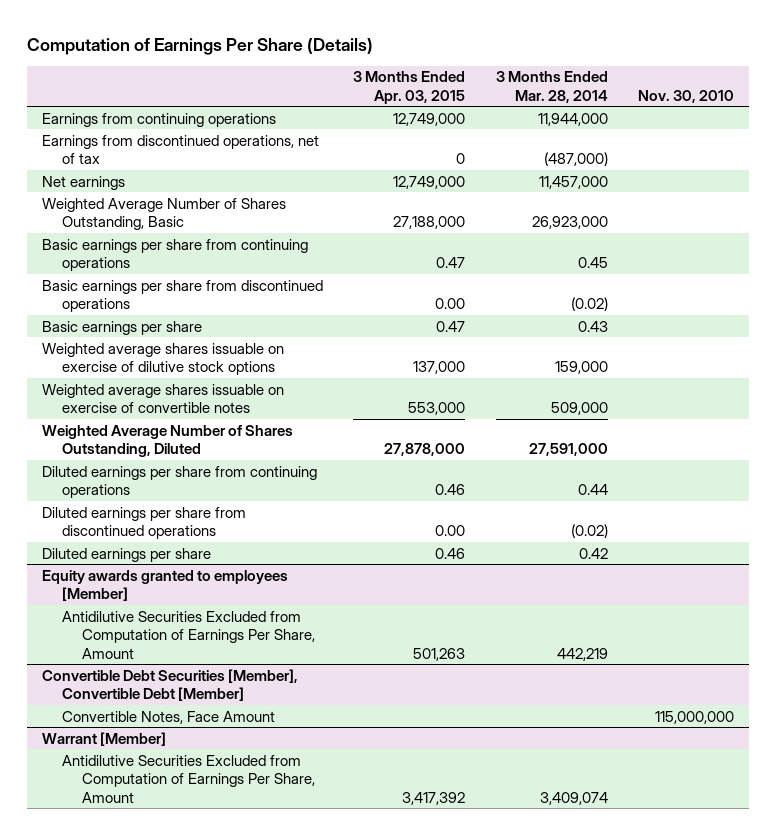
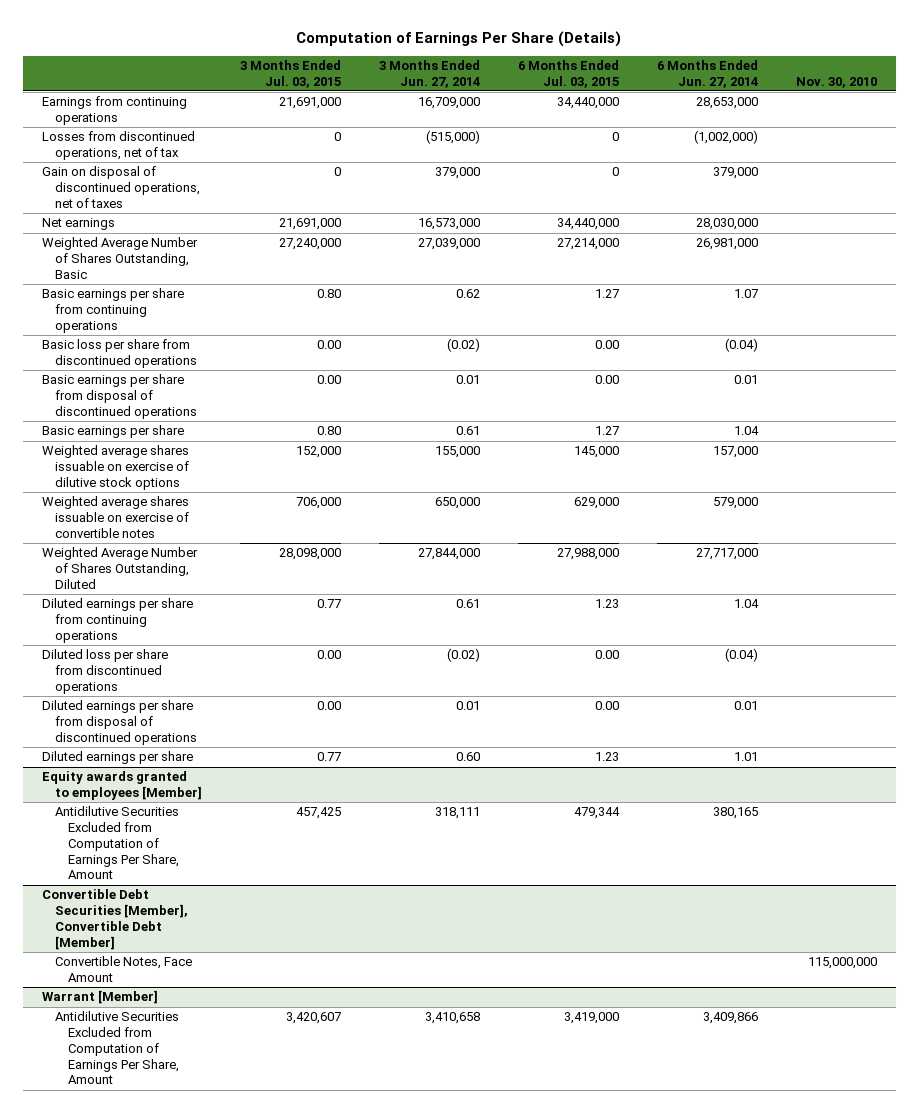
[353,71,466,104] 3 Months Ended Apr. 03, 2015 -> none
[495,71,608,103] 3 Months Ended Mar. 28, 2014 -> none
none -> [240,59,342,88] 3 Months Ended Jul. 03, 2015
none -> [379,59,481,88] 3 Months Ended Jun. 27, 2014
none -> [518,59,620,88] 6 Months Ended Jul. 03, 2015
none -> [657,59,759,88] 6 Months Ended Jun. 27, 2014
[42,134,320,165] Earnings from discontinued operations, net of tax -> [41,131,195,161] Losses from discontinued operations, net of tax
none -> [41,166,201,208] Gain on disposal of discontinued operations, net of taxes
[42,279,324,313] Basic earnings per share from discontinued operations -> [41,339,198,369] Basic loss per share from discontinued operations
none -> [41,374,198,419] Basic earnings per share from disposal of discontinued operations
[42,506,247,540] Diluted earnings per share from discontinued operations -> [41,649,168,694] Diluted loss per share from discontinued operations
none -> [41,700,198,745] Diluted earnings per share from disposal of discontinued operations

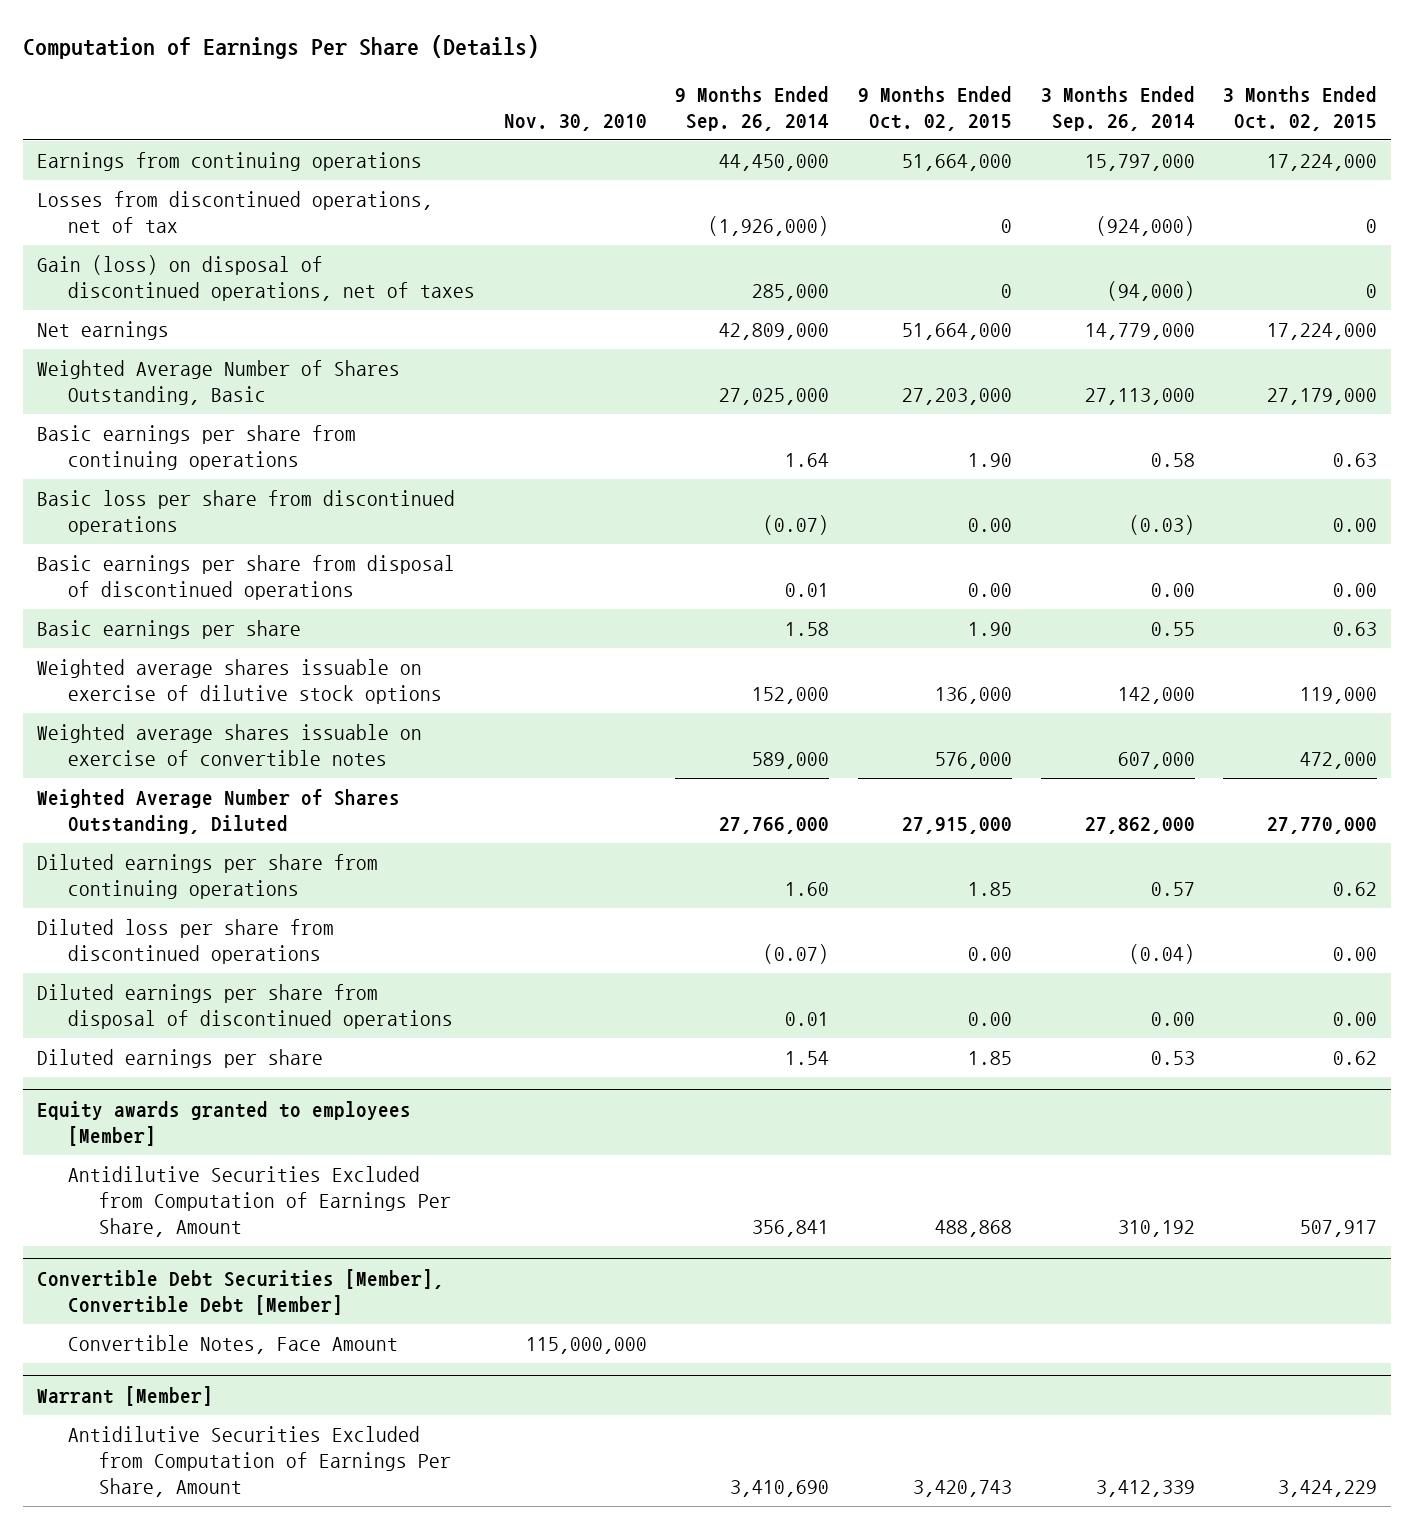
[240,59,342,88] 3 Months Ended Jul. 03, 2015 -> none
[379,59,481,88] 3 Months Ended Jun. 27, 2014 -> none
[518,59,620,88] 6 Months Ended Jul. 03, 2015 -> none
[657,59,759,88] 6 Months Ended Jun. 27, 2014 -> none
none -> [675,85,830,131] 9 Months Ended Sep. 26, 2014
none -> [857,85,1012,131] 9 Months Ended Oct. 02, 2015
none -> [1040,85,1195,131] 3 Months Ended Sep. 26, 2014
none -> [1223,85,1378,131] 3 Months Ended Oct. 02, 2015
[41,166,201,208] Gain on disposal of discontinued operations, net of taxes -> [37,255,476,302] Gain (loss) on disposal of discontinued operations, net of taxes

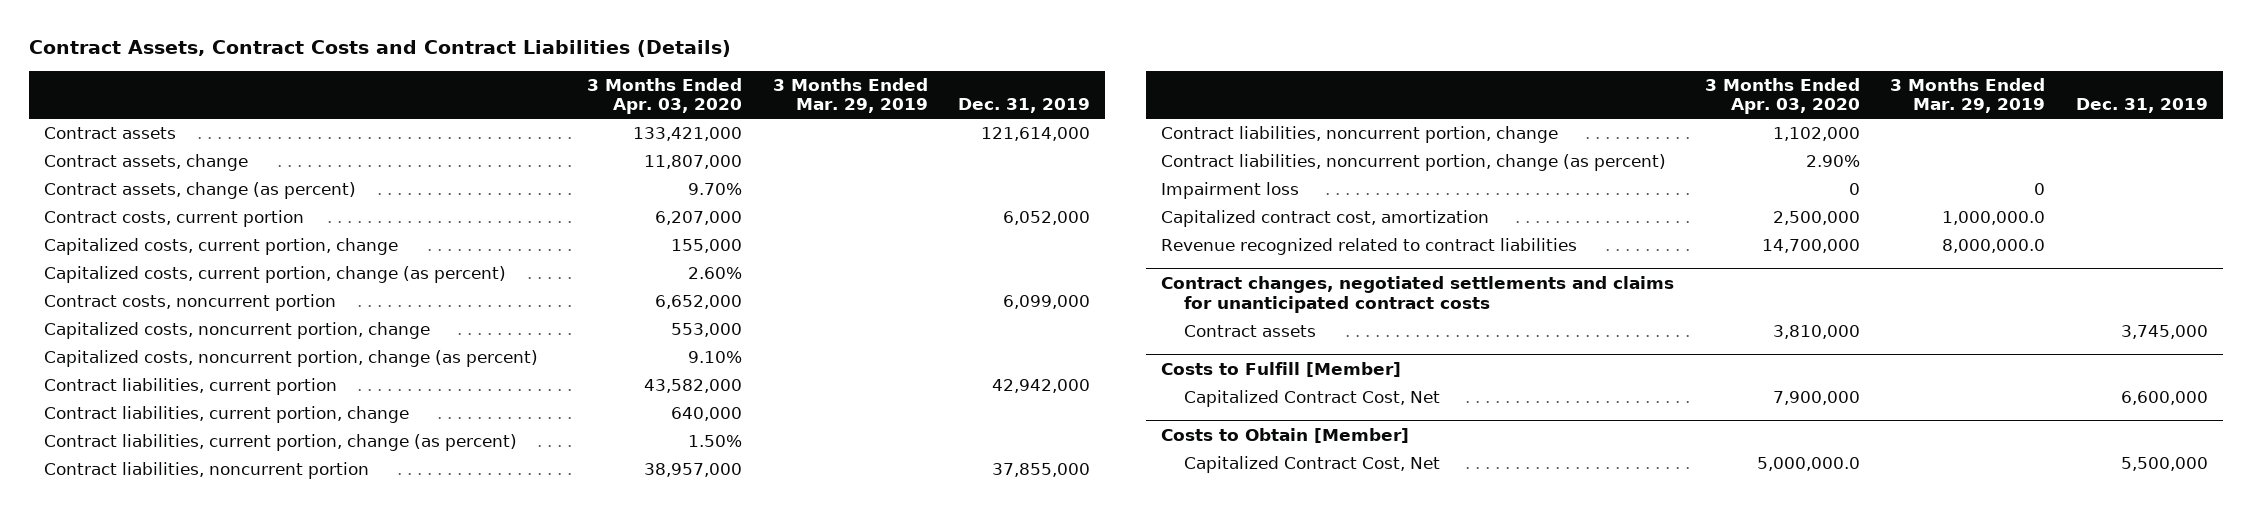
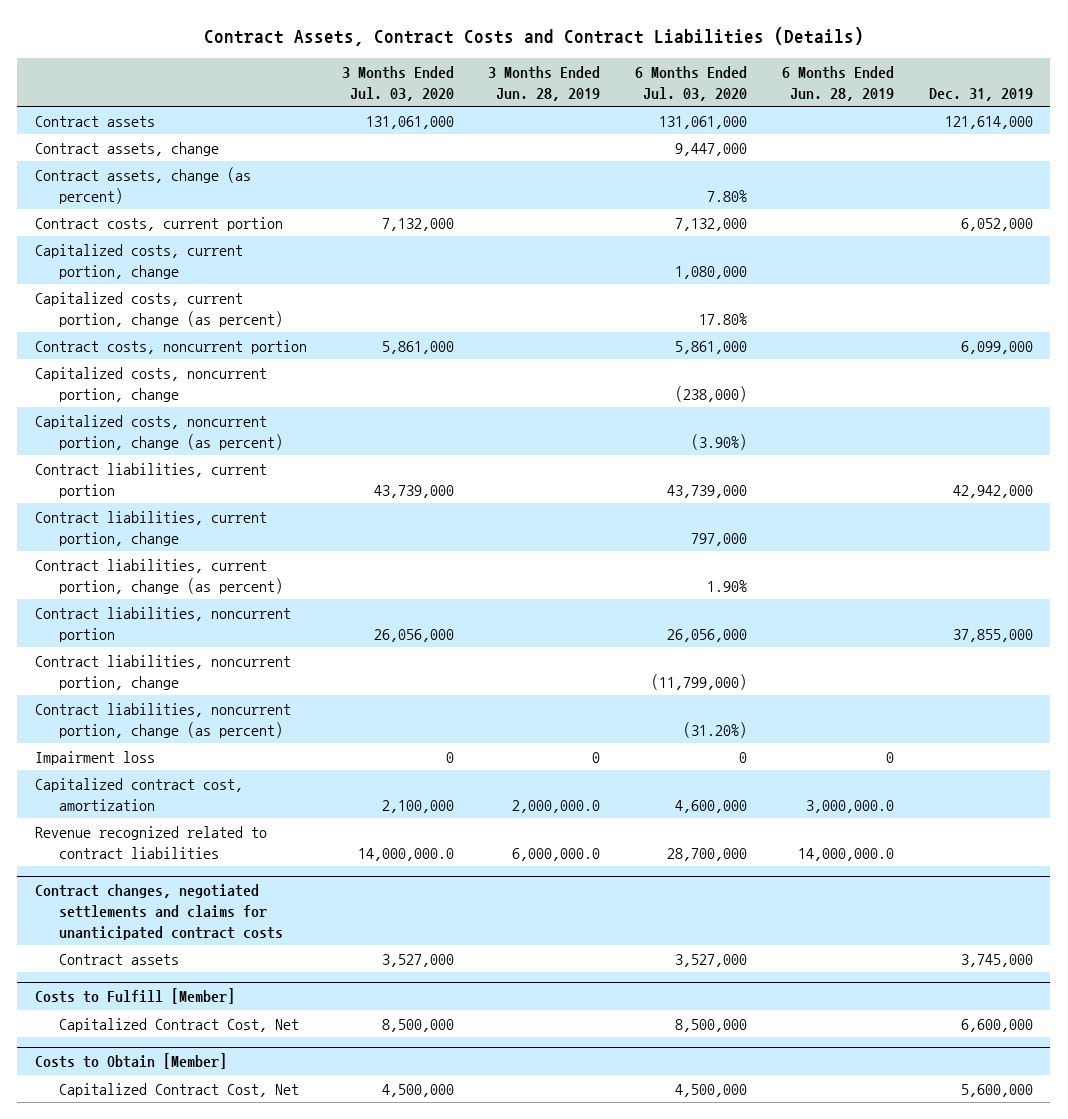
[587,77,743,115] 3 Months Ended Apr. 03, 2020 -> none
[772,77,928,114] 3 Months Ended Mar. 29, 2019 -> none
none -> [341,66,454,101] 3 Months Ended Jul. 03, 2020
none -> [488,66,601,101] 3 Months Ended Jun. 28, 2019
none -> [635,66,748,101] 6 Months Ended Jul. 03, 2020
none -> [782,66,895,101] 6 Months Ended Jun. 28, 2019
[2120,456,2208,471] 5,500,000 -> [960,1083,1033,1097] 5,600,000

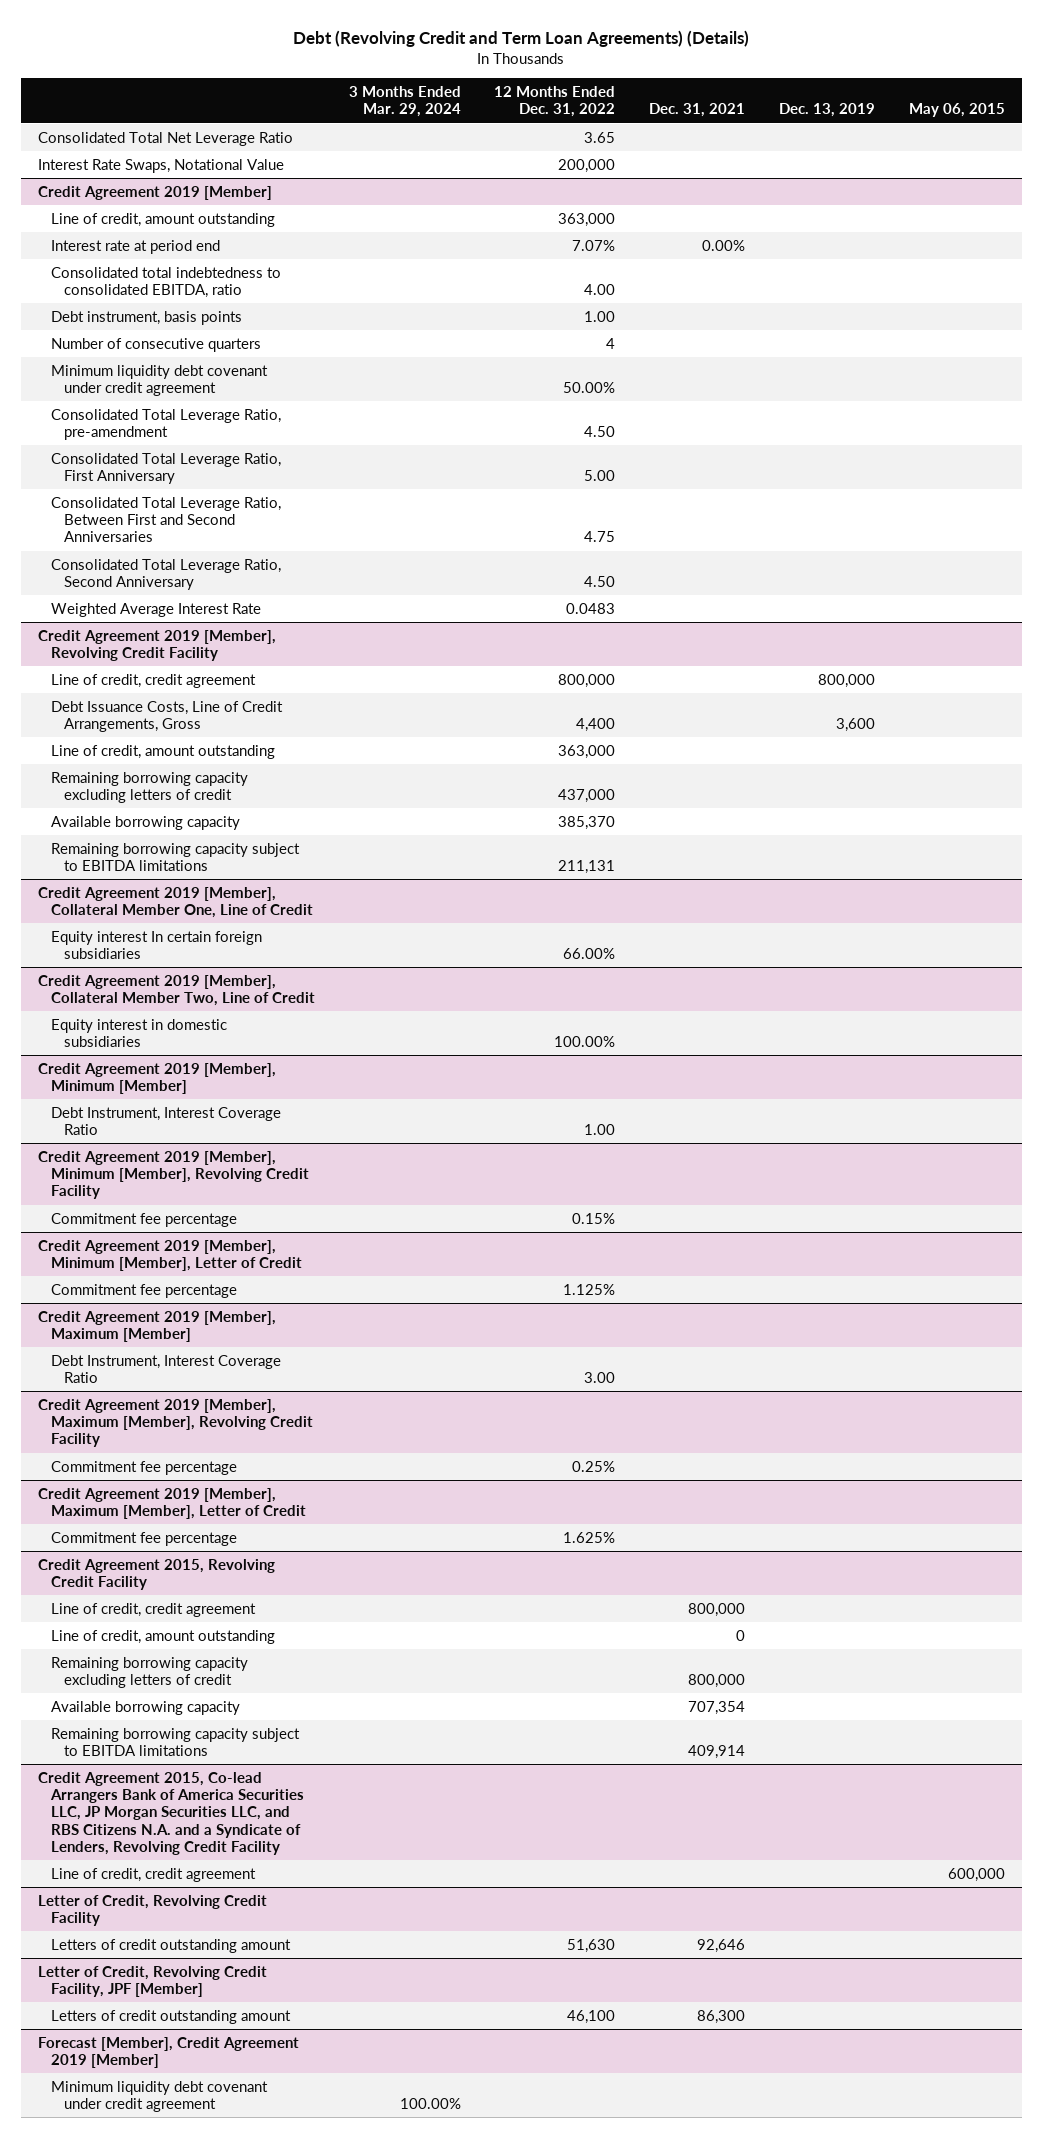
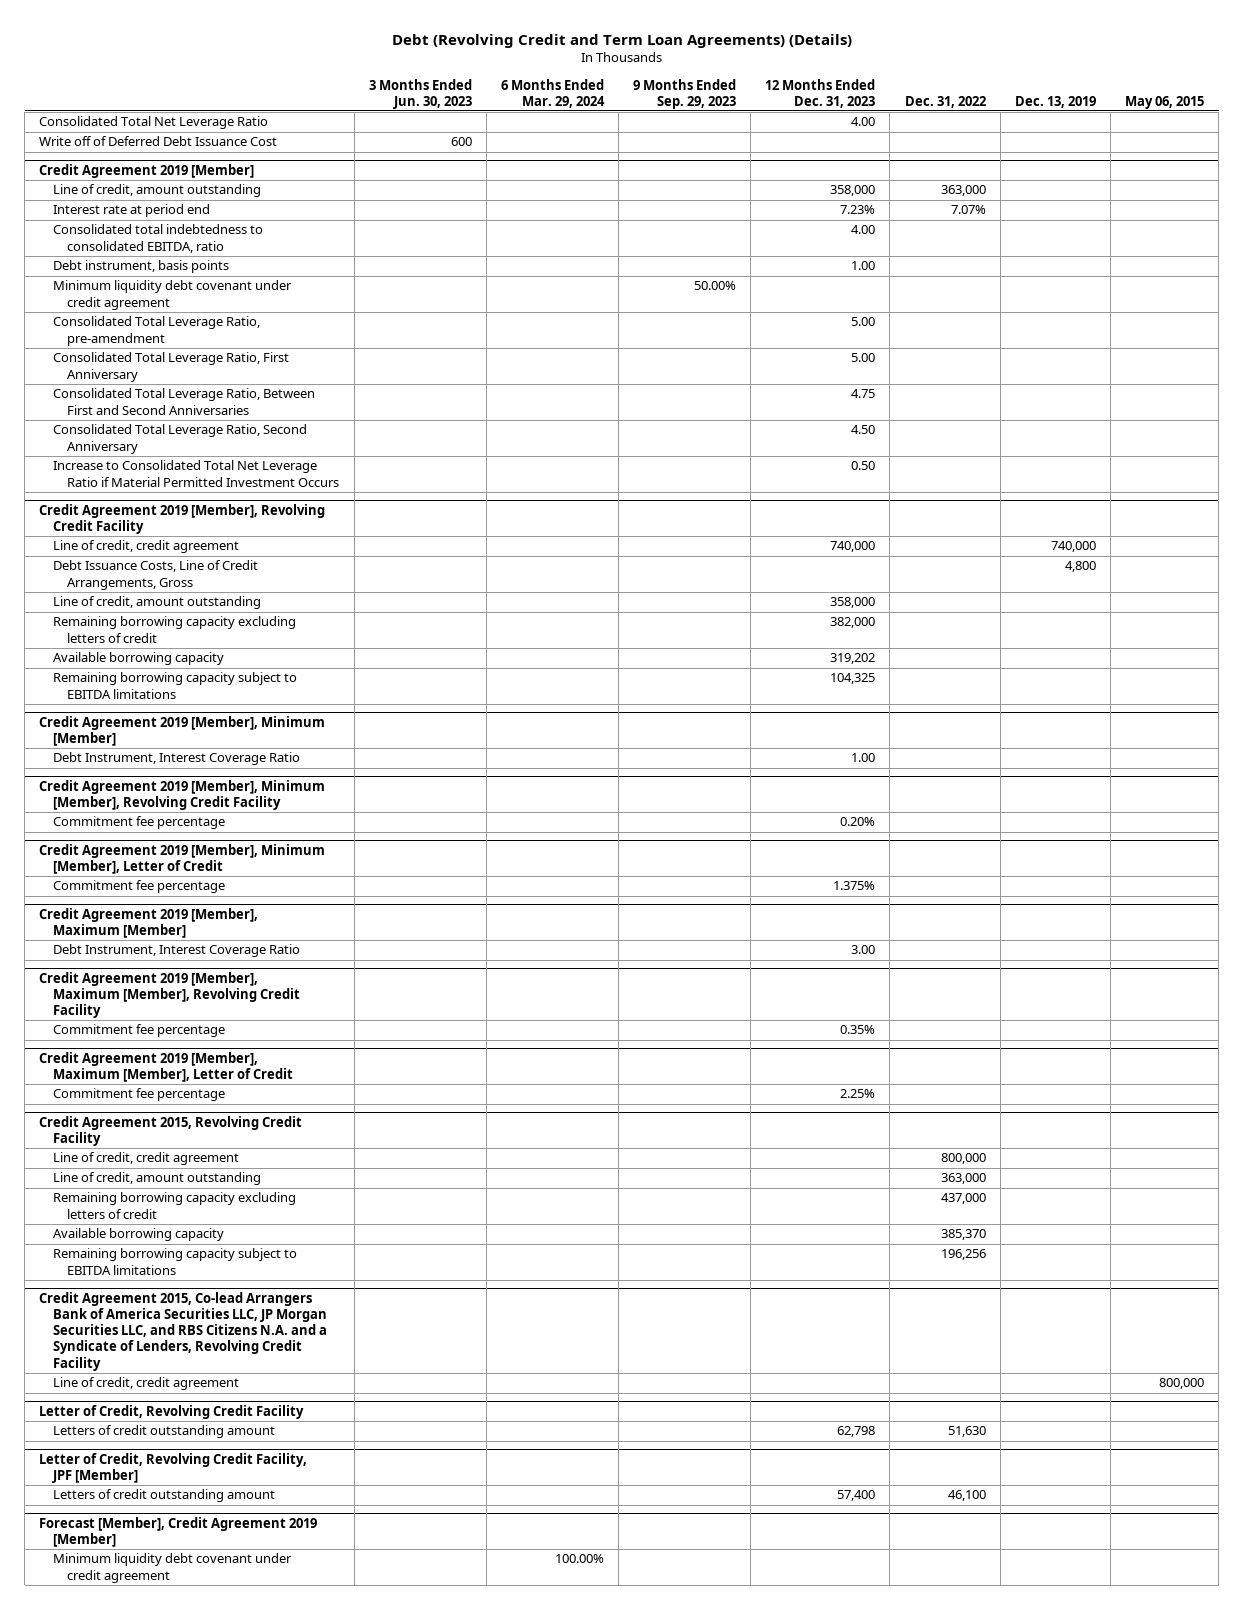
[348,86,461,118] 3 Months Ended Mar. 29, 2024 -> none
[494,86,616,118] 12 Months Ended Dec. 31, 2022 -> none
[649,103,746,118] Dec. 31, 2021 -> none
none -> [368,78,472,109] 3 Months Ended Jun. 30, 2023
none -> [500,78,605,108] 6 Months Ended Mar. 29, 2024
none -> [633,78,737,109] 9 Months Ended Sep. 29, 2023
none -> [765,78,876,108] 12 Months Ended Dec. 31, 2023
none -> [904,95,986,108] Dec. 31, 2022
[37,158,284,173] Interest Rate Swaps, Notational Value -> none
none -> [39,136,278,147] Write off of Deferred Debt Issuance Cost
[50,337,261,352] Number of consecutive quarters -> none
[50,602,261,617] Weighted Average Interest Rate -> none
none -> [53,460,340,487] Increase to Consolidated Total Net Leverage Ratio if Material Permitted Investment Occurs
[818,673,876,688] 800,000 -> [1050,541,1096,553] 740,000
[836,718,876,733] 3,600 -> [1064,561,1096,573] 4,800
[37,886,313,919] Credit Agreement 2019 [Member], Collateral Member One, Line of Credit -> none
[50,930,262,960] Equity interest In certain foreign subsidiaries -> none
[37,974,315,1007] Credit Agreement 2019 [Member], Collateral Member Two, Line of Credit -> none
[50,1018,227,1048] Equity interest in domestic subsidiaries -> none
[947,1867,1005,1882] 600,000 -> [1159,1378,1205,1390] 800,000

